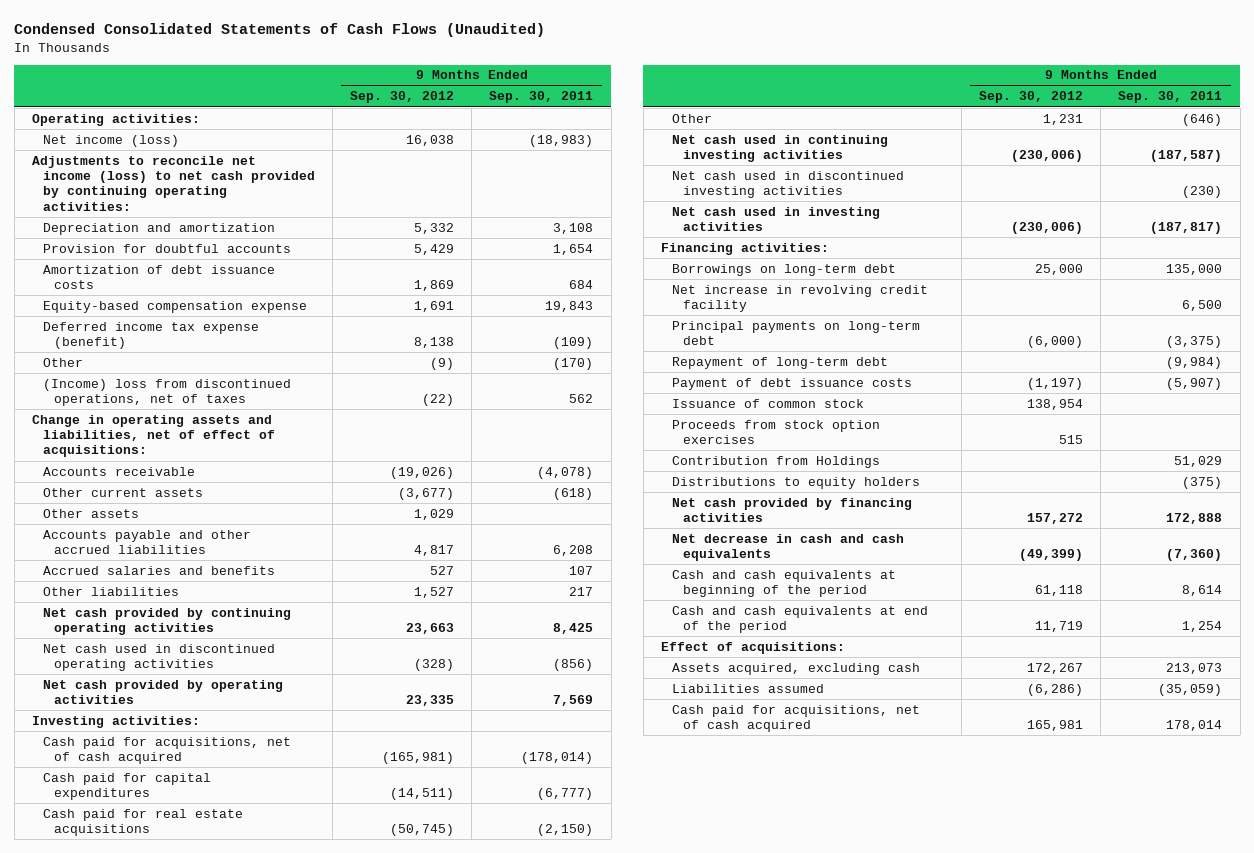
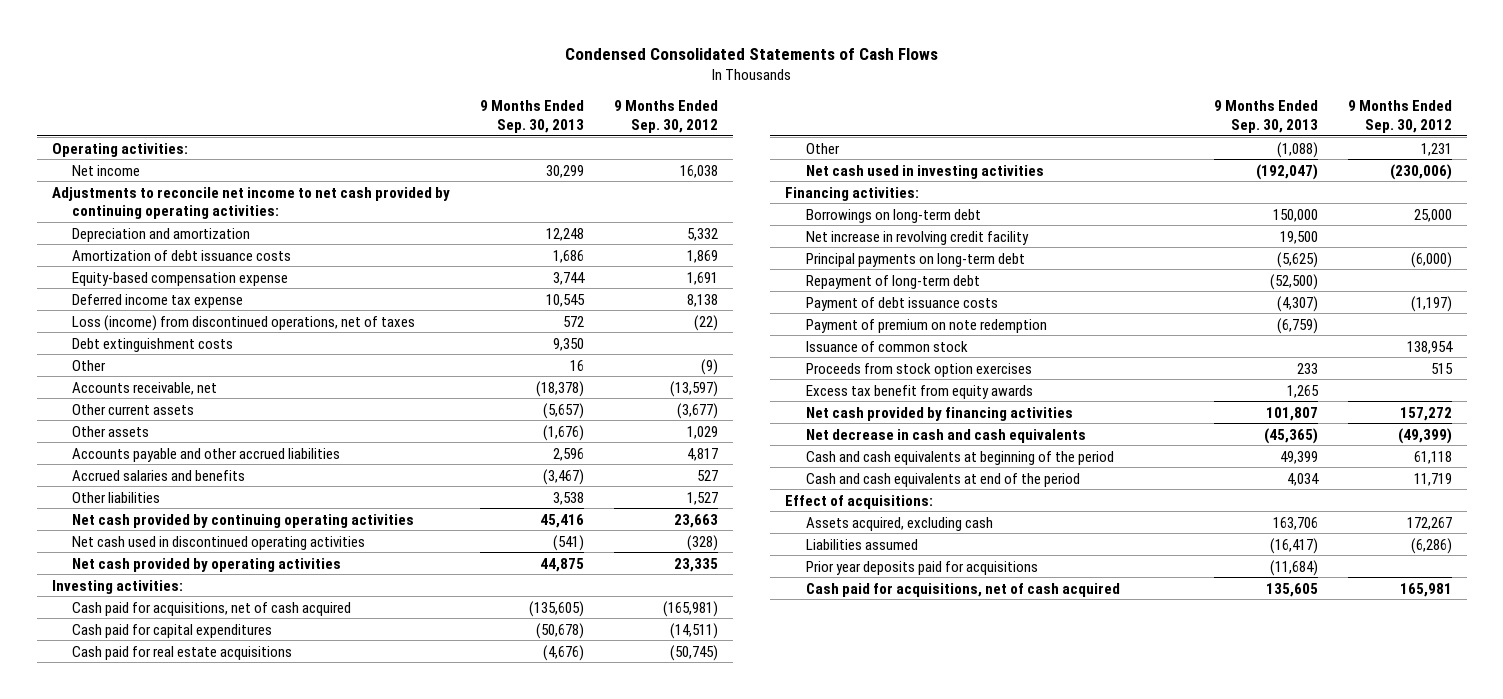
[14,23,546,38] Condensed Consolidated Statements of Cash Flows (Unaudited) -> [564,47,938,60] Condensed Consolidated Statements of Cash Flows
[489,91,594,104] Sep. 30, 2011 -> none
none -> [479,100,584,134] 9 Months Ended Sep. 30, 2013
[42,134,179,147] Net income (loss) -> [72,164,141,176] Net income
[31,155,315,211] Adjustments to reconcile net income (loss) to net cash provided by continuing operating activities: -> [51,186,450,220] Adjustments to reconcile net income to net cash provided by continuing operating activities:
[42,243,291,253] Provision for doubtful accounts -> none
[42,321,259,350] Deferred income tax expense (benefit) -> [72,293,244,308] Deferred income tax expense
none -> [72,314,416,331] Loss (income) from discontinued operations, net of taxes
none -> [72,337,234,352] Debt extinguishment costs
[42,378,291,407] (Income) loss from discontinued operations, net of taxes -> none
[31,414,275,458] Change in operating assets and liabilities, net of effect of acquisitions: -> none
[42,466,195,476] Accounts receivable -> [72,381,218,395] Accounts receivable, net
[390,466,455,479] (19,026) -> [669,380,718,397] (13,597)
[671,134,888,163] Net cash used in continuing investing activities -> none
[671,170,904,199] Net cash used in discontinued investing activities -> none
none -> [805,318,1047,333] Payment of premium on note redemption
[671,455,880,468] Contribution from Holdings -> none
[671,476,920,489] Distributions to equity holders -> none
none -> [805,384,1033,399] Excess tax benefit from equity awards
none -> [805,560,1038,575] Prior year deposits paid for acquisitions

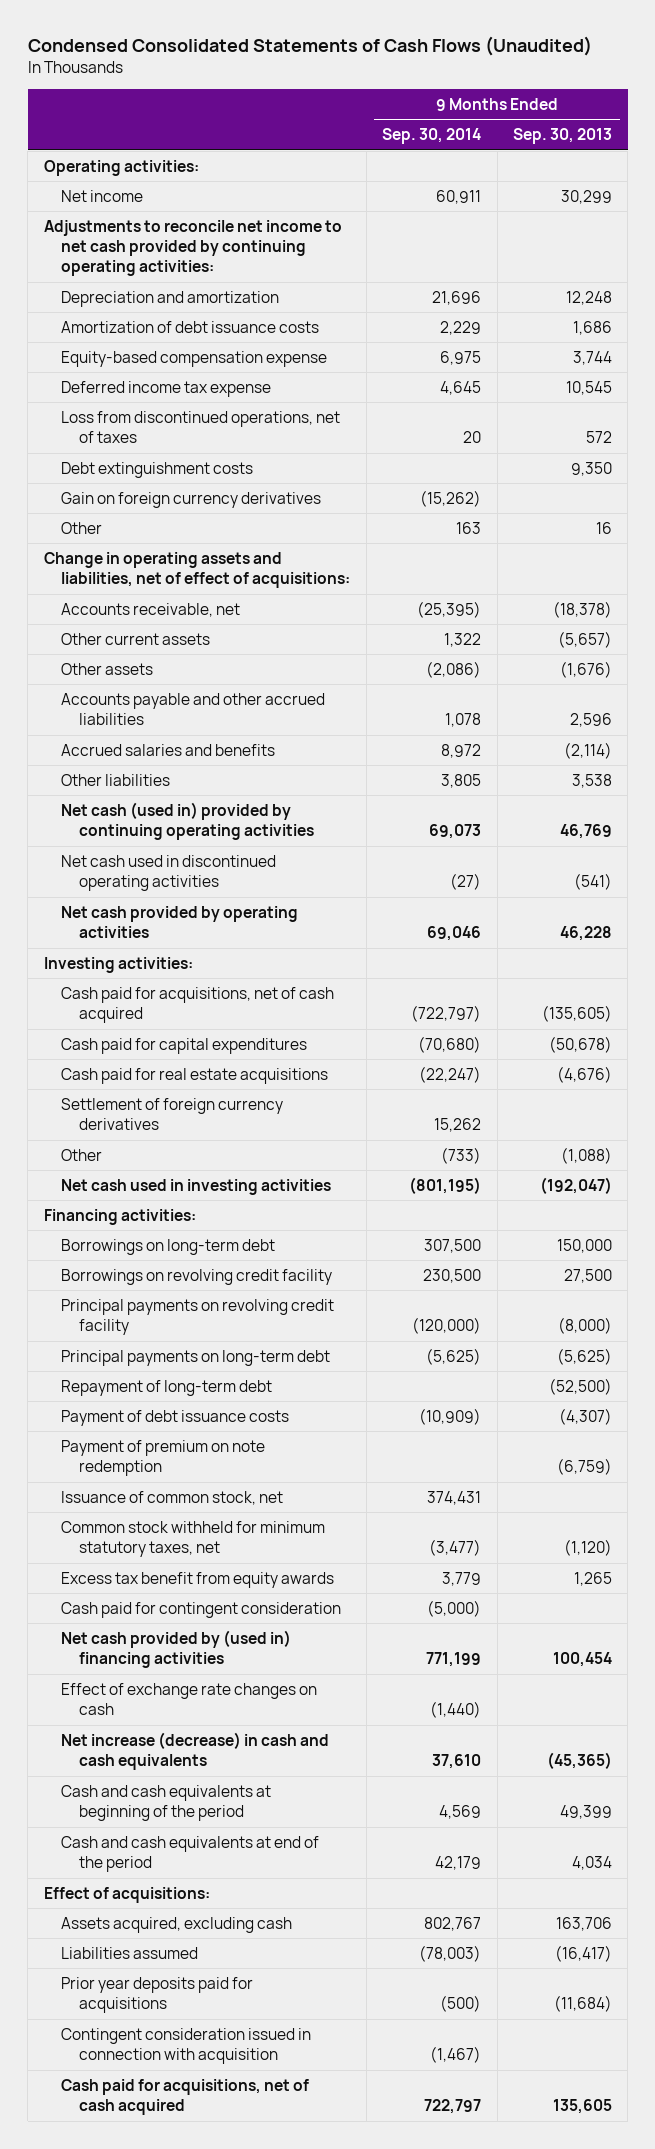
[564,47,938,60] Condensed Consolidated Statements of Cash Flows -> [27,35,592,56] Condensed Consolidated Statements of Cash Flows (Unaudited)
[613,100,718,134] 9 Months Ended Sep. 30, 2012 -> none
none -> [382,128,482,145] Sep. 30, 2014
[72,314,416,331] Loss (income) from discontinued operations, net of taxes -> [61,410,341,444] Loss from discontinued operations, net of taxes
none -> [61,491,322,508] Gain on foreign currency derivatives
none -> [43,551,351,589] Change in operating assets and liabilities, net of effect of acquisitions:
[542,468,584,485] (3,467) -> [563,741,612,759] (2,114)
[72,513,415,528] Net cash provided by continuing operating activities -> [61,801,315,841] Net cash (used in) provided by continuing operating activities
[539,513,584,528] 45,416 -> [559,824,612,840] 46,769
[539,557,584,572] 44,875 -> [559,926,612,942] 46,228
none -> [61,1097,284,1131] Settlement of foreign currency derivatives
[805,230,1029,245] Net increase in revolving credit facility -> [61,1268,333,1285] Borrowings on revolving credit facility
[1279,230,1318,244] 19,500 -> [563,1268,612,1283] 27,500
none -> [61,1298,335,1336] Principal payments on revolving credit facility
[805,362,1032,377] Proceeds from stock option exercises -> none
[805,340,968,352] Issuance of common stock -> [61,1490,284,1505] Issuance of common stock, net
none -> [61,1520,326,1558] Common stock withheld for minimum statutory taxes, net
none -> [61,1601,342,1618] Cash paid for contingent consideration
[805,406,1073,421] Net cash provided by financing activities -> [61,1629,292,1669] Net cash provided by (used in) financing activities
[1265,406,1318,421] 101,807 -> [552,1652,612,1668] 100,454
none -> [61,1682,318,1716] Effect of exchange rate changes on cash
[805,428,1086,443] Net decrease in cash and cash equivalents -> [61,1731,330,1771] Net increase (decrease) in cash and cash equivalents
none -> [61,2027,312,2065] Contingent consideration issued in connection with acquisition

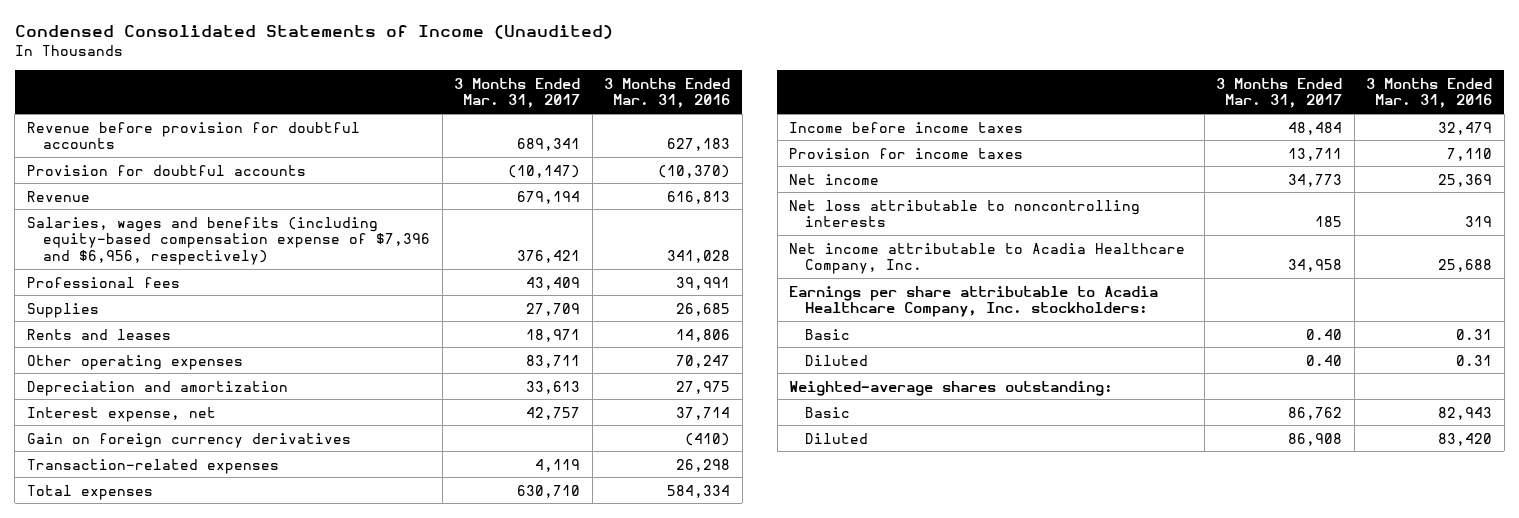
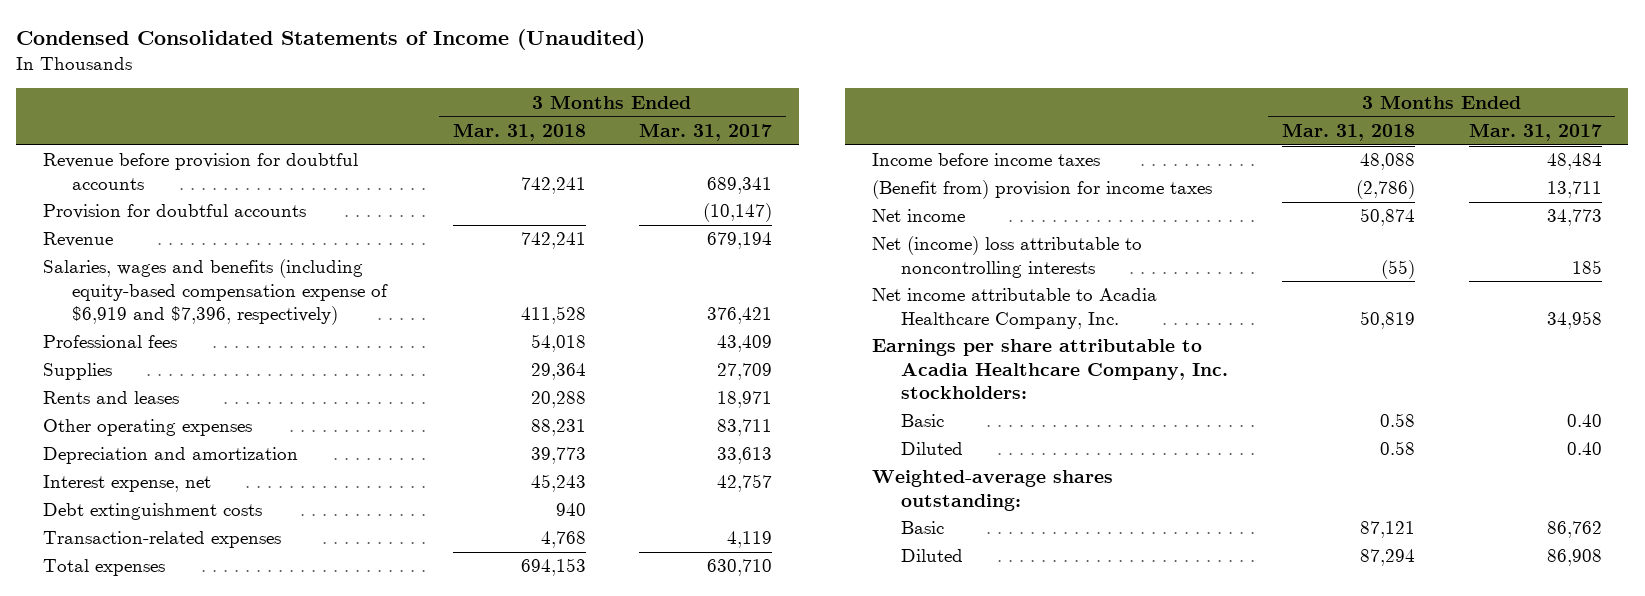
[604,77,731,109] 3 Months Ended Mar. 31, 2016 -> none
none -> [452,122,586,141] Mar. 31, 2018
[26,216,431,266] Salaries, wages and benefits (including equity-based compensation expense of $7,396 and $6,956, respectively) -> [43,259,388,325] Salaries, wages and benefits (including equity-based compensation expense of $6,919 and $7,396, respectively)
[26,432,351,448] Gain on foreign currency derivatives -> none
none -> [43,503,263,521] Debt extinguishment costs
[789,147,1024,159] Provision for income taxes -> [872,180,1213,200] (Benefit from) provision for income taxes
[789,199,1141,228] Net loss attributable to noncontrolling interests -> [872,236,1143,278] Net (income) loss attributable to noncontrolling interests

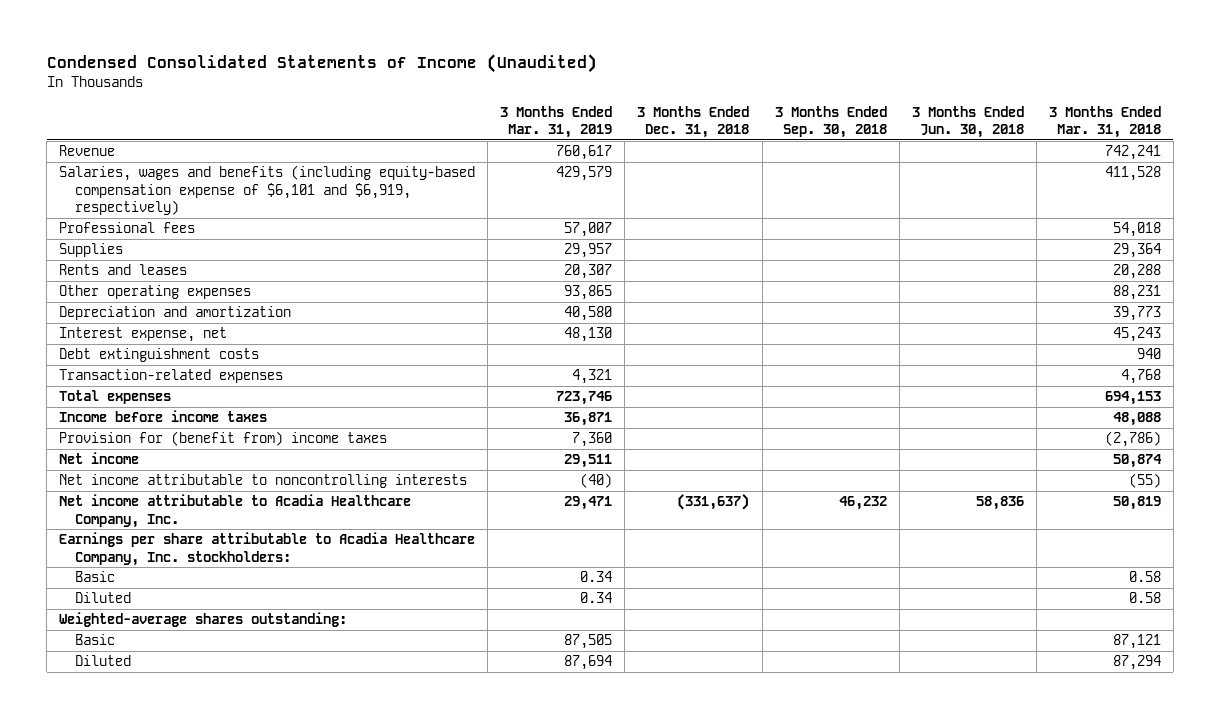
[639,122,773,141] Mar. 31, 2017 -> none
none -> [500,105,613,138] 3 Months Ended Mar. 31, 2019
none -> [637,105,750,138] 3 Months Ended Dec. 31, 2018
none -> [774,105,887,138] 3 Months Ended Sep. 30, 2018
none -> [911,105,1024,138] 3 Months Ended Jun. 30, 2018
[43,153,359,190] Revenue before provision for doubtful accounts -> none
[43,204,307,220] Provision for doubtful accounts -> none
[43,259,388,325] Salaries, wages and benefits (including equity-based compensation expense of $6,919 and $7,396, respectively) -> [59,165,476,216] Salaries, wages and benefits (including equity-based compensation expense of $6,101 and $6,919, respectively)
[872,180,1213,200] (Benefit from) provision for income taxes -> [59,431,388,447] Provision for (benefit from) income taxes
[872,236,1143,278] Net (income) loss attributable to noncontrolling interests -> [59,474,468,489] Net income attributable to noncontrolling interests

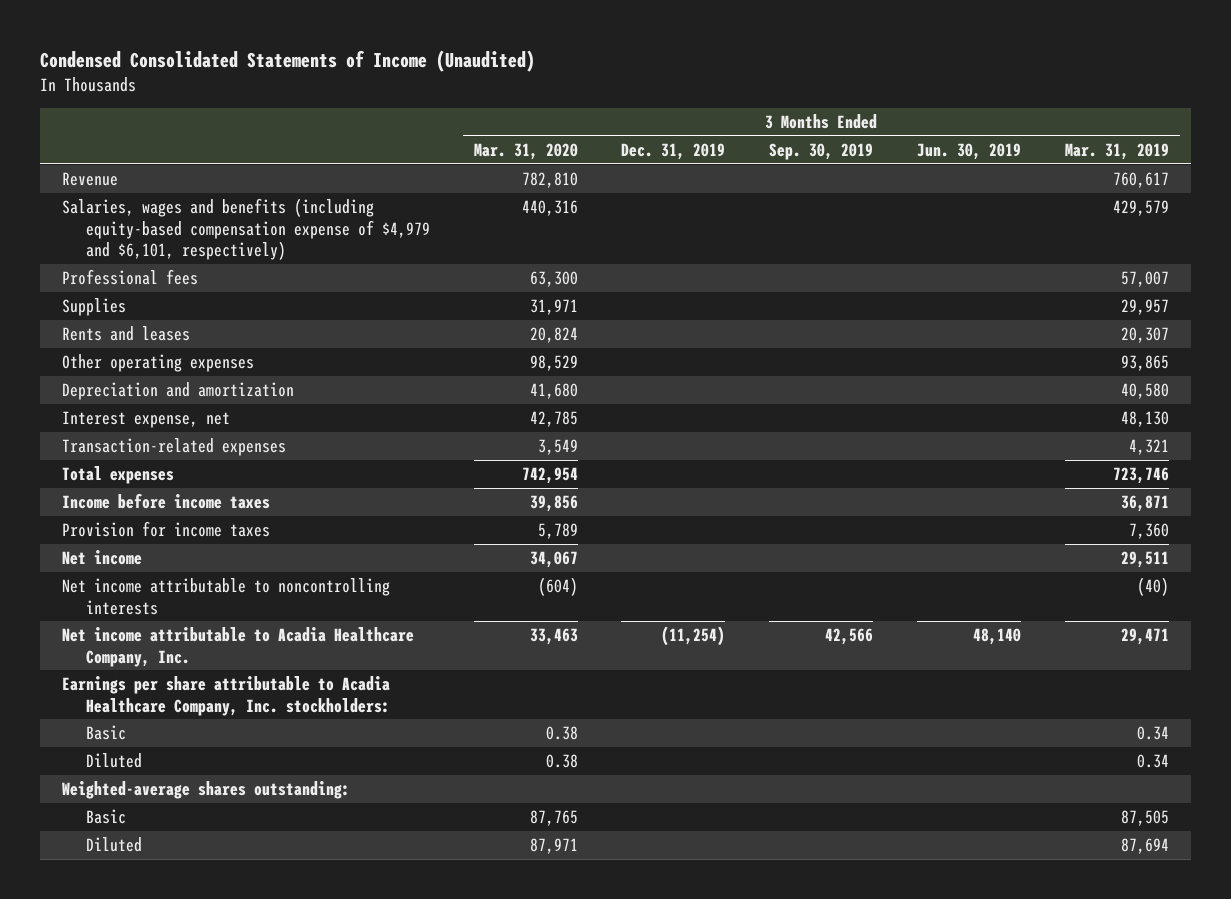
[637,105,750,138] 3 Months Ended Dec. 31, 2018 -> none
[774,105,887,138] 3 Months Ended Sep. 30, 2018 -> none
[911,105,1024,138] 3 Months Ended Jun. 30, 2018 -> none
[1048,105,1161,138] 3 Months Ended Mar. 31, 2018 -> none
none -> [473,143,578,161] Mar. 31, 2020
none -> [621,143,726,161] Dec. 31, 2019
none -> [769,143,874,161] Sep. 30, 2019
none -> [917,143,1022,161] Jun. 30, 2019
[59,165,476,216] Salaries, wages and benefits (including equity-based compensation expense of $6,101 and $6,919, respectively) -> [62,198,430,261] Salaries, wages and benefits (including equity-based compensation expense of $4,979 and $6,101, respectively)
[59,348,260,363] Debt extinguishment costs -> none
[59,431,388,447] Provision for (benefit from) income taxes -> [62,521,271,538] Provision for income taxes

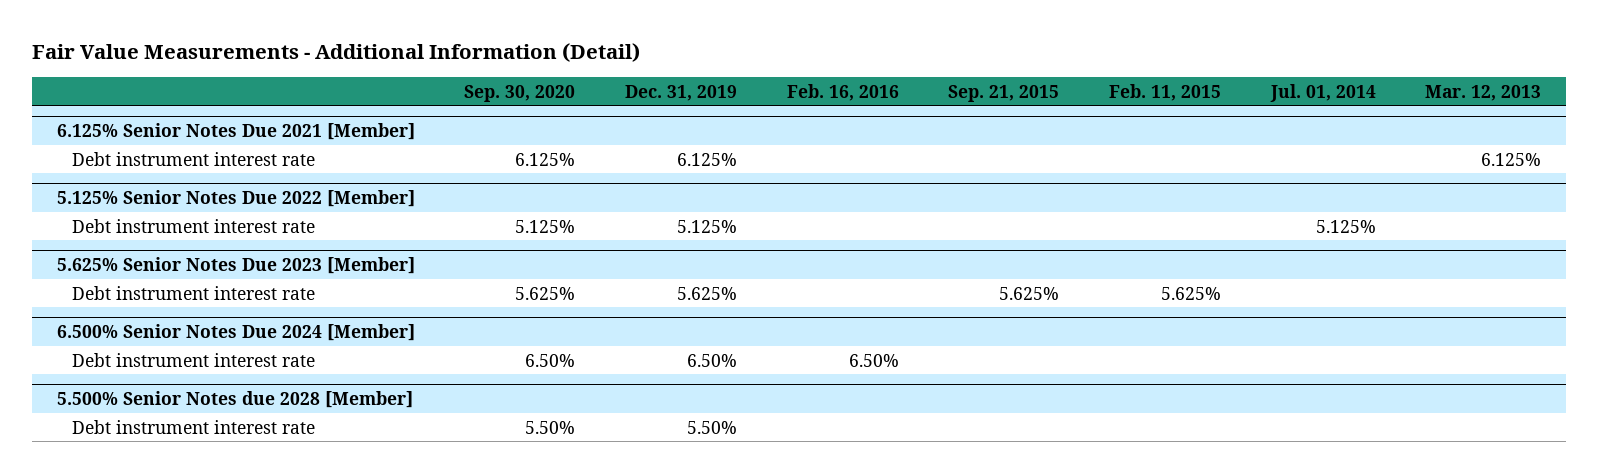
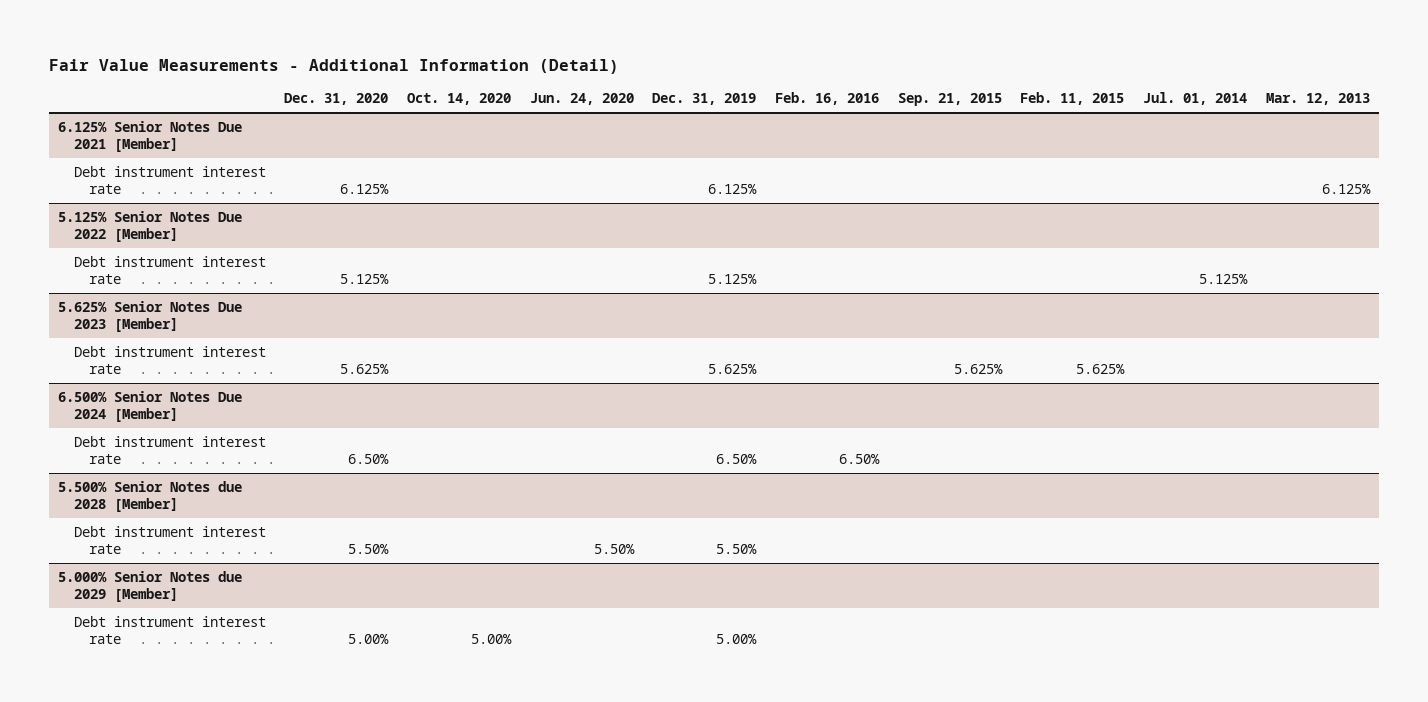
[464,84,576,102] Sep. 30, 2020 -> none
none -> [284,93,389,106] Dec. 31, 2020
none -> [406,93,511,106] Oct. 14, 2020
none -> [529,93,634,106] Jun. 24, 2020
none -> [58,570,243,603] 5.000% Senior Notes due 2029 [Member]
none -> [73,615,266,645] Debt instrument interest rate

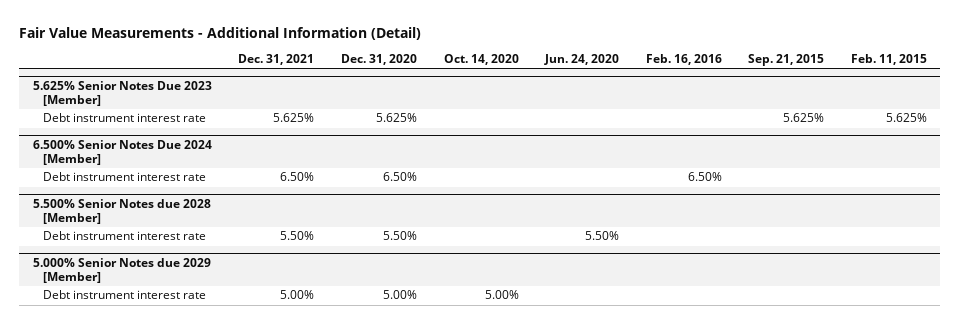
[652,93,757,106] Dec. 31, 2019 -> none
[1142,92,1247,106] Jul. 01, 2014 -> none
[1265,93,1370,106] Mar. 12, 2013 -> none
none -> [238,53,315,65] Dec. 31, 2021
[58,120,243,153] 6.125% Senior Notes Due 2021 [Member] -> none
[73,165,266,195] Debt instrument interest rate -> none
[58,210,243,243] 5.125% Senior Notes Due 2022 [Member] -> none
[73,255,266,285] Debt instrument interest rate -> none

